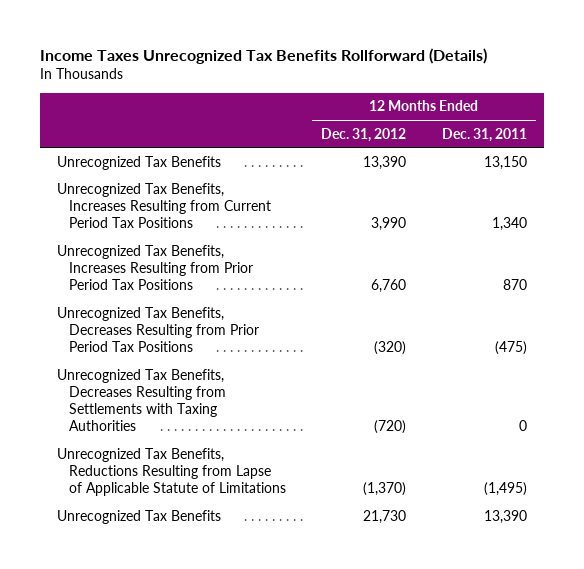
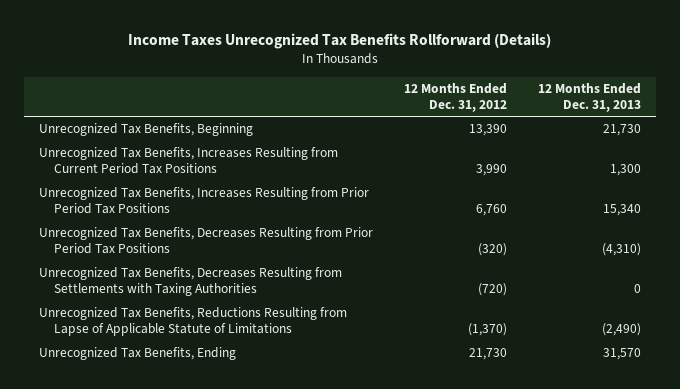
[441,127,527,142] Dec. 31, 2011 -> none
none -> [537,82,641,112] 12 Months Ended Dec. 31, 2013
[57,155,222,170] Unrecognized Tax Benefits -> [38,123,253,137] Unrecognized Tax Benefits, Beginning
[57,509,222,524] Unrecognized Tax Benefits -> [38,347,236,361] Unrecognized Tax Benefits, Ending

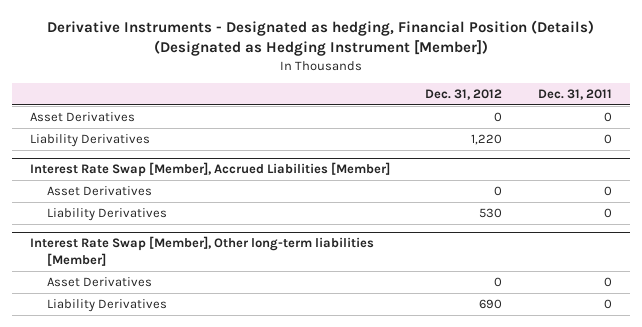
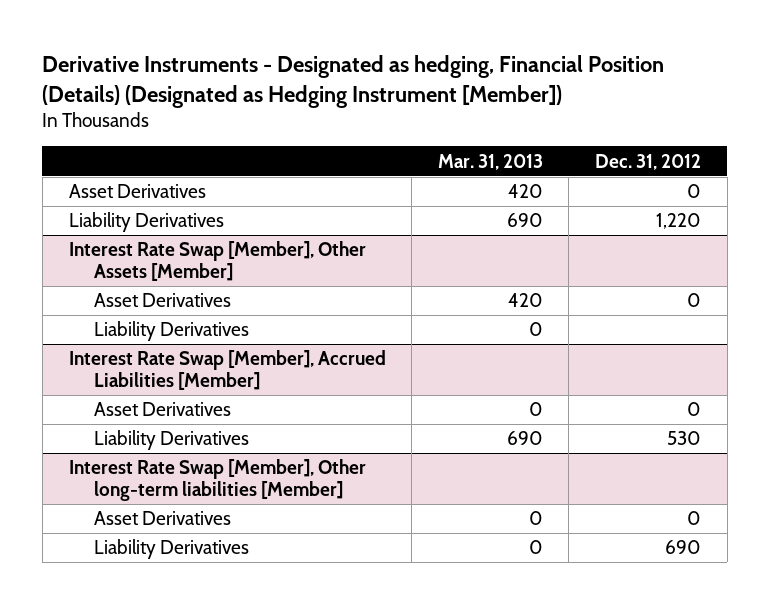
[537,88,612,100] Dec. 31, 2011 -> none
none -> [437,153,543,170] Mar. 31, 2013
none -> [68,241,366,282] Interest Rate Swap [Member], Other Assets [Member]
none -> [94,293,232,308] Asset Derivatives
none -> [94,321,250,342] Liability Derivatives

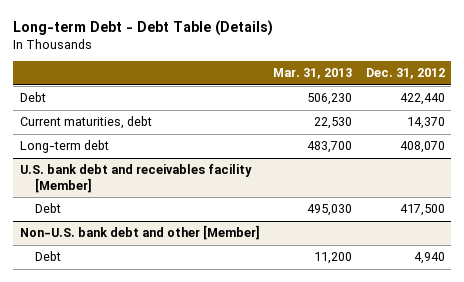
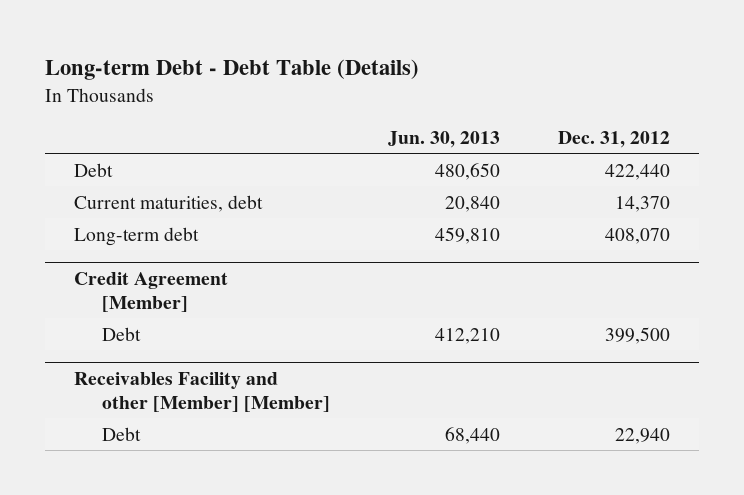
[273,68,353,80] Mar. 31, 2013 -> none
none -> [388,130,501,148] Jun. 30, 2013
[19,164,252,193] U.S. bank debt and receivables facility [Member] -> none
[19,225,260,241] Non-U.S. bank debt and other [Member] -> none
none -> [73,271,228,312] Credit Agreement [Member]
[399,204,445,217] 417,500 -> [605,326,671,344] 399,500
none -> [73,371,331,412] Receivables Facility and other [Member] [Member]
[413,252,445,265] 4,940 -> [615,427,671,444] 22,940

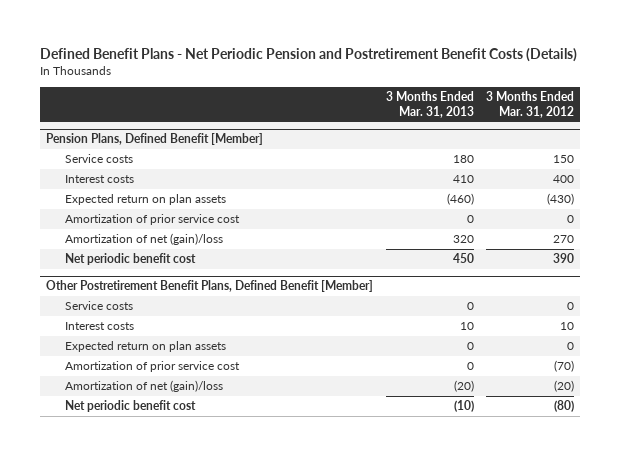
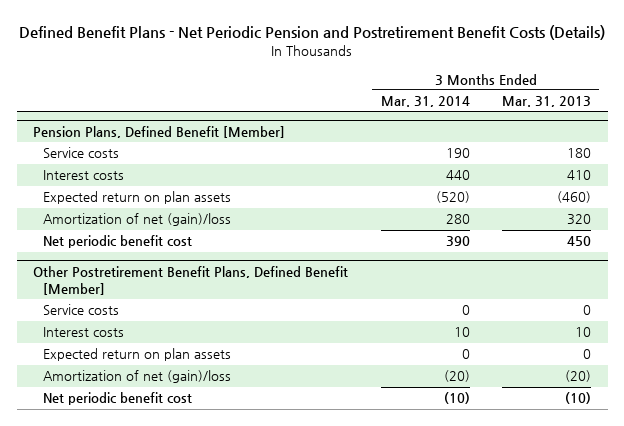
[485,91,574,118] 3 Months Ended Mar. 31, 2012 -> none
none -> [380,96,470,108] Mar. 31, 2014
[65,214,241,226] Amortization of prior service cost -> none
[65,361,241,373] Amortization of prior service cost -> none

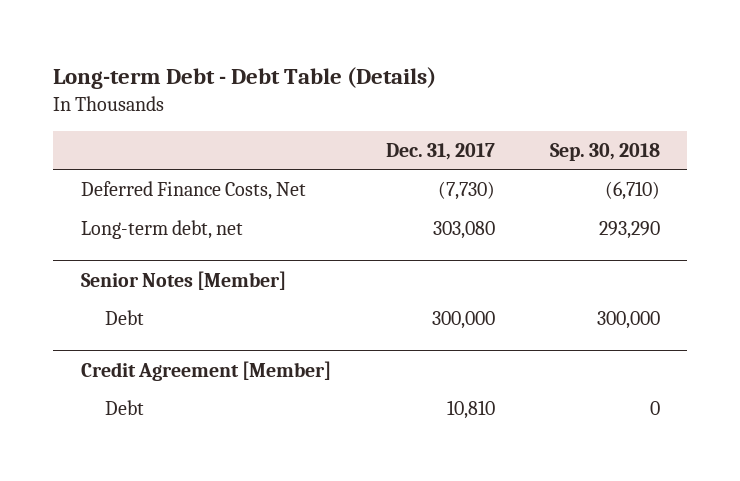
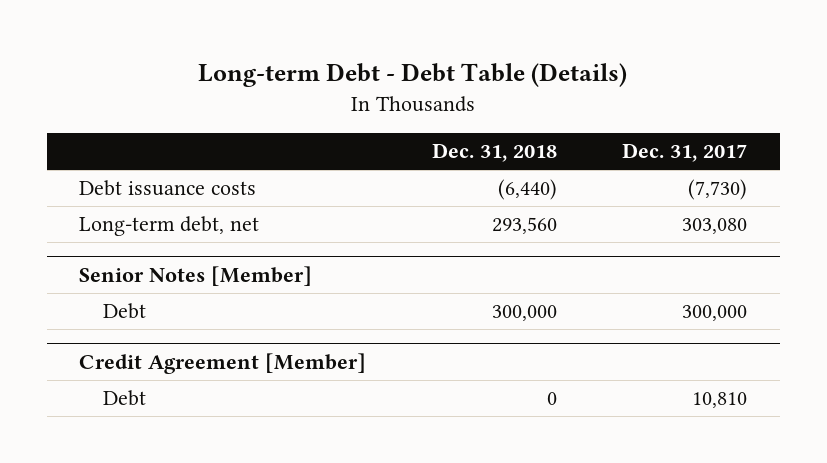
[549,142,660,161] Sep. 30, 2018 -> none
none -> [431,143,557,163] Dec. 31, 2018
[80,181,306,201] Deferred Finance Costs, Net -> [79,180,257,197] Debt issuance costs

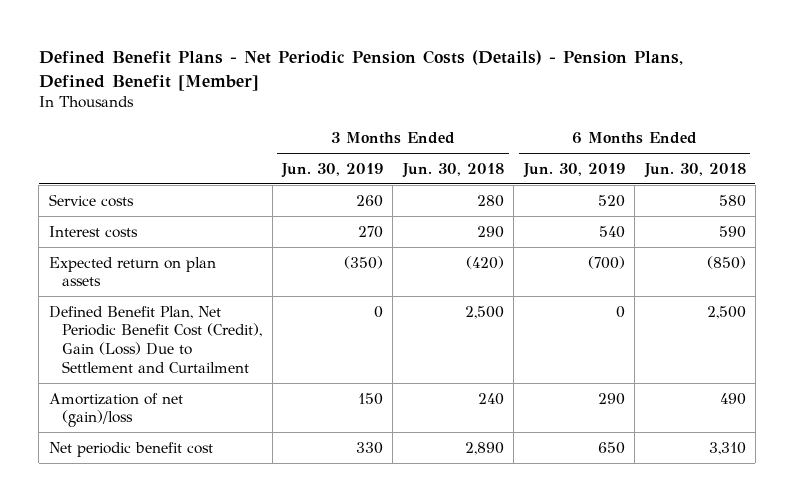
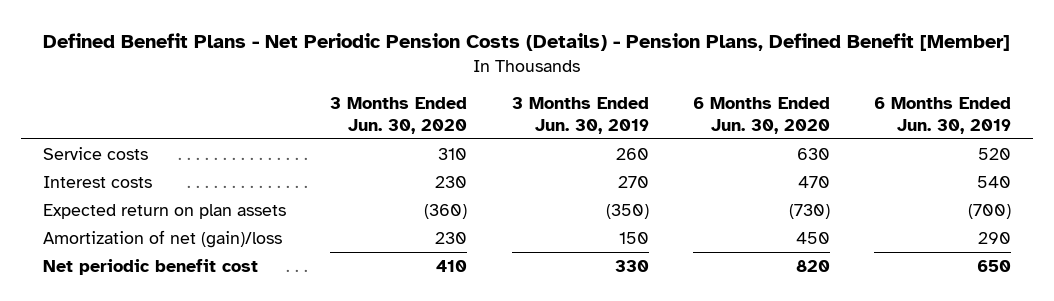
[401,162,504,178] Jun. 30, 2018 -> none
[643,162,746,178] Jun. 30, 2018 -> none
none -> [330,97,468,135] 3 Months Ended Jun. 30, 2020
none -> [692,97,830,135] 6 Months Ended Jun. 30, 2020
[48,305,263,373] Defined Benefit Plan, Net Periodic Benefit Cost (Credit), Gain (Loss) Due to Settlement and Curtailment -> none

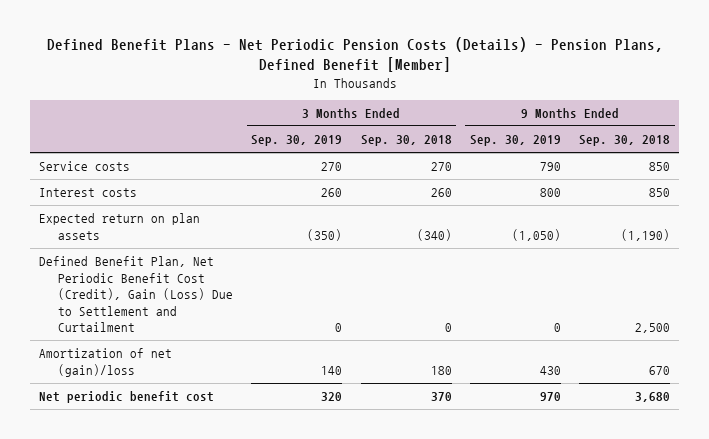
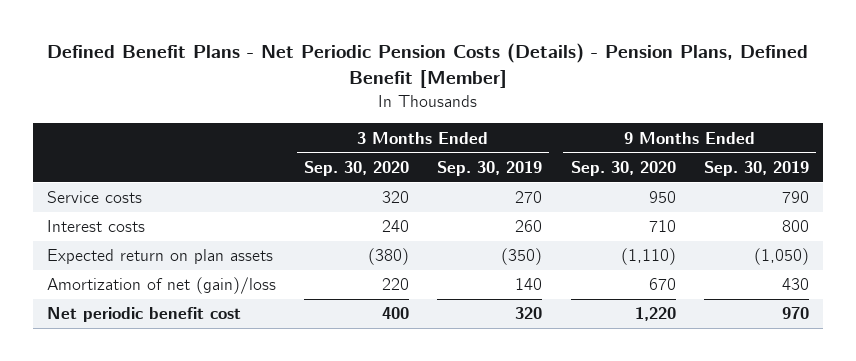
[360,135,452,147] Sep. 30, 2018 -> none
[579,135,671,147] Sep. 30, 2018 -> none
none -> [303,160,409,176] Sep. 30, 2020
none -> [570,160,676,176] Sep. 30, 2020
[38,256,233,333] Defined Benefit Plan, Net Periodic Benefit Cost (Credit), Gain (Loss) Due to Settlement and Curtailment -> none

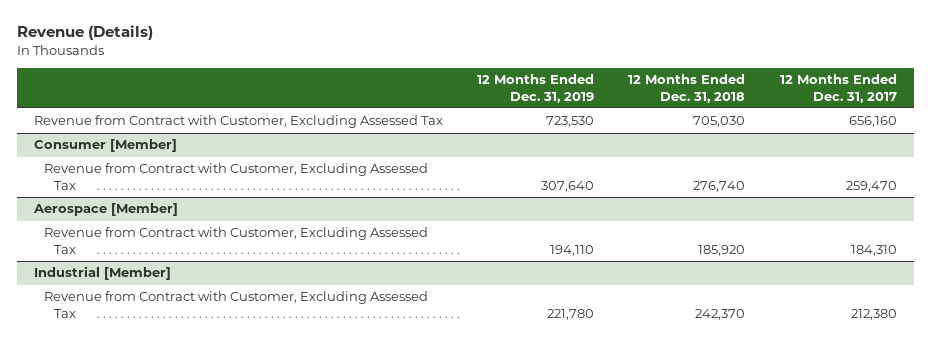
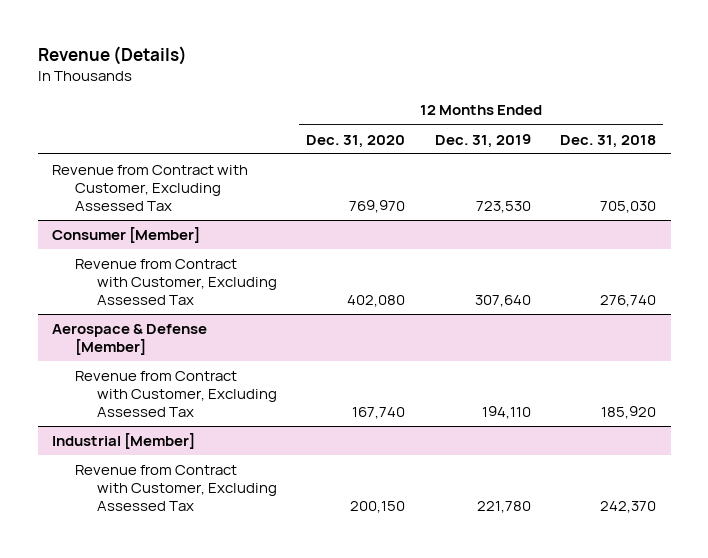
[779,74,897,103] 12 Months Ended Dec. 31, 2017 -> none
none -> [306,134,406,148] Dec. 31, 2020
[32,203,178,217] Aerospace [Member] -> [52,324,208,355] Aerospace & Defense [Member]

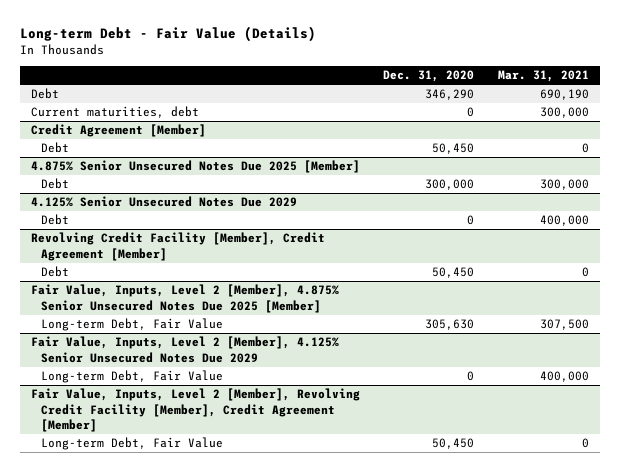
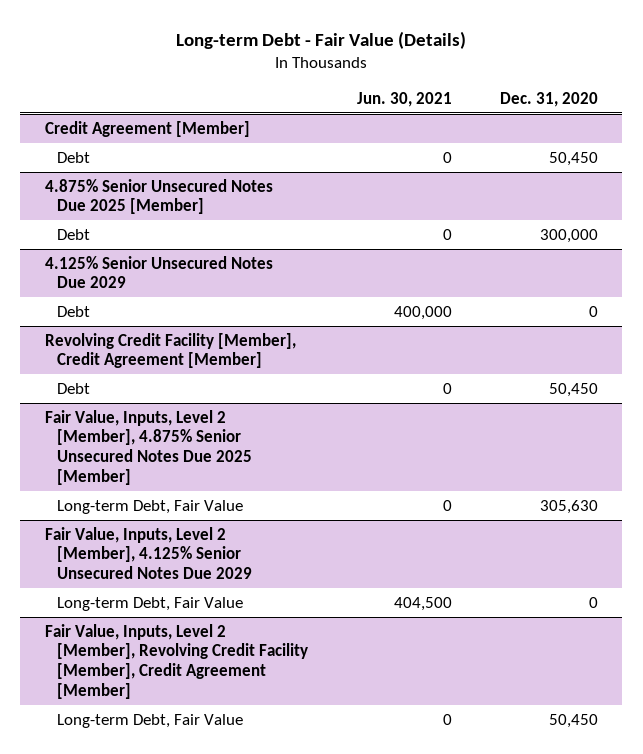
[497,70,589,83] Mar. 31, 2021 -> none
none -> [356,91,452,107] Jun. 30, 2021
[31,88,60,100] Debt -> none
[31,106,200,119] Current maturities, debt -> none

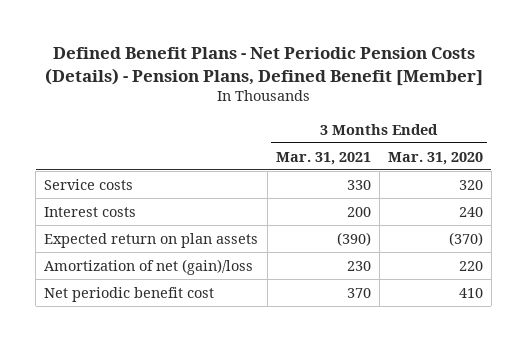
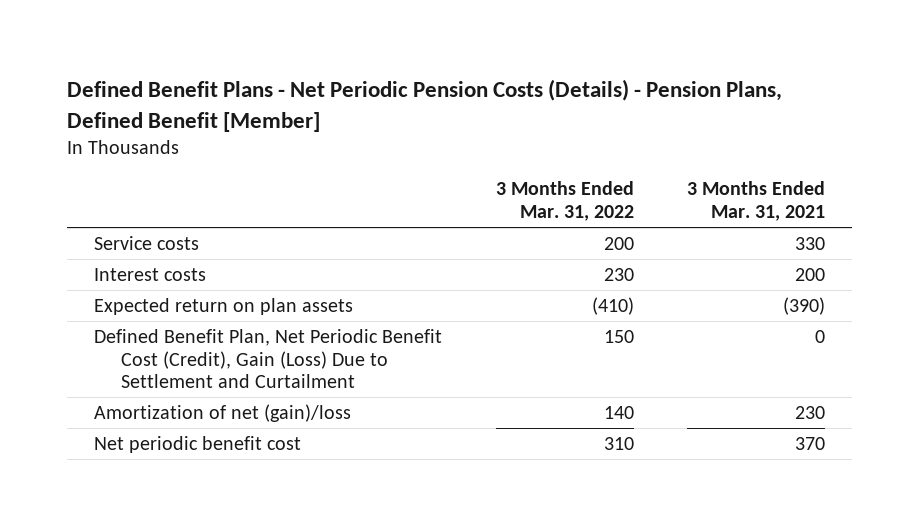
[387,151,483,165] Mar. 31, 2020 -> none
none -> [495,181,634,222] 3 Months Ended Mar. 31, 2022
none -> [94,328,443,389] Defined Benefit Plan, Net Periodic Benefit Cost (Credit), Gain (Loss) Due to Settlement and Curtailment

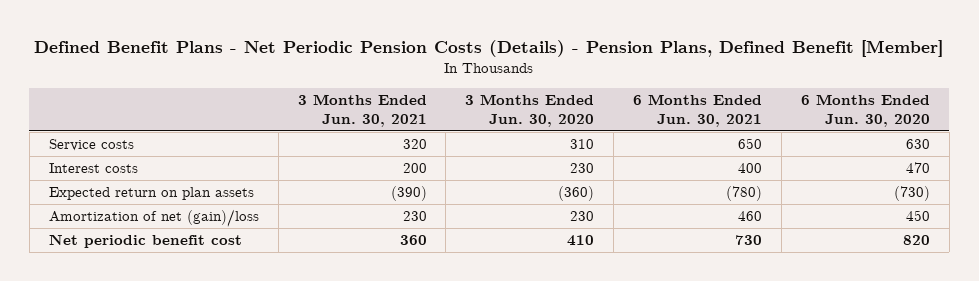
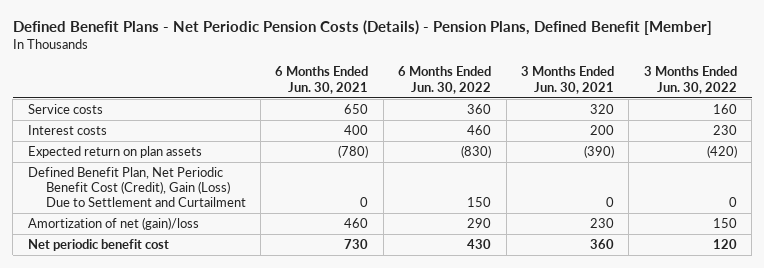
[465,94,595,127] 3 Months Ended Jun. 30, 2020 -> none
[800,94,930,127] 6 Months Ended Jun. 30, 2020 -> none
none -> [398,66,492,94] 6 Months Ended Jun. 30, 2022
none -> [643,66,737,94] 3 Months Ended Jun. 30, 2022
none -> [27,166,246,208] Defined Benefit Plan, Net Periodic Benefit Cost (Credit), Gain (Loss) Due to Settlement and Curtailment

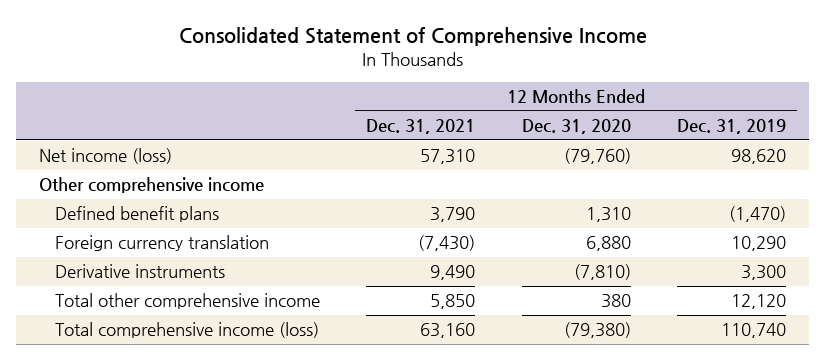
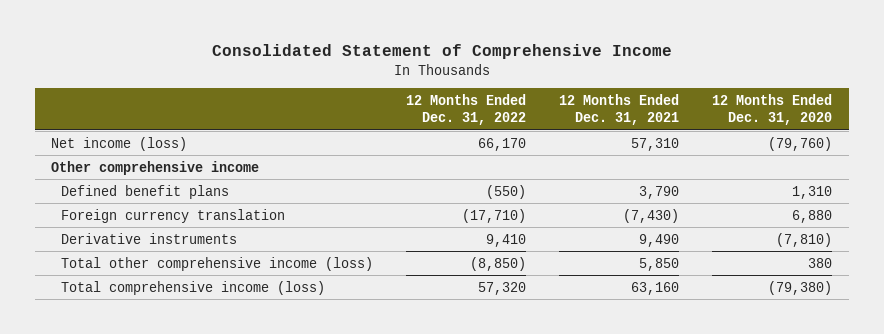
[676,119,786,135] Dec. 31, 2019 -> none
none -> [406,93,527,126] 12 Months Ended Dec. 31, 2022
[54,293,320,310] Total other comprehensive income -> [61,256,374,271] Total other comprehensive income (loss)

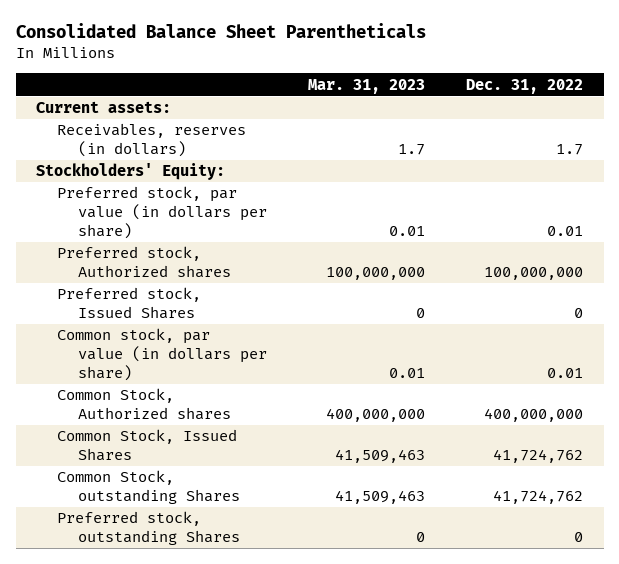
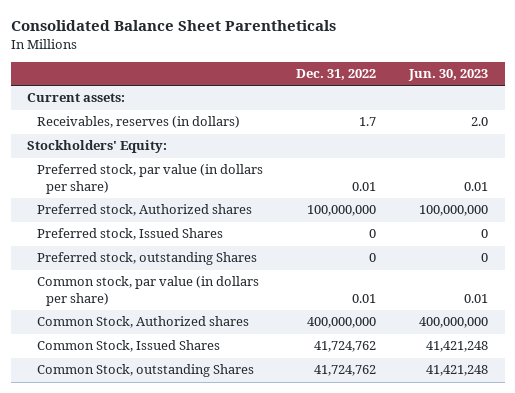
[308,78,426,94] Mar. 31, 2023 -> none
none -> [408,69,489,82] Jun. 30, 2023
[57,511,241,546] Preferred stock, outstanding Shares -> [36,252,257,266] Preferred stock, outstanding Shares

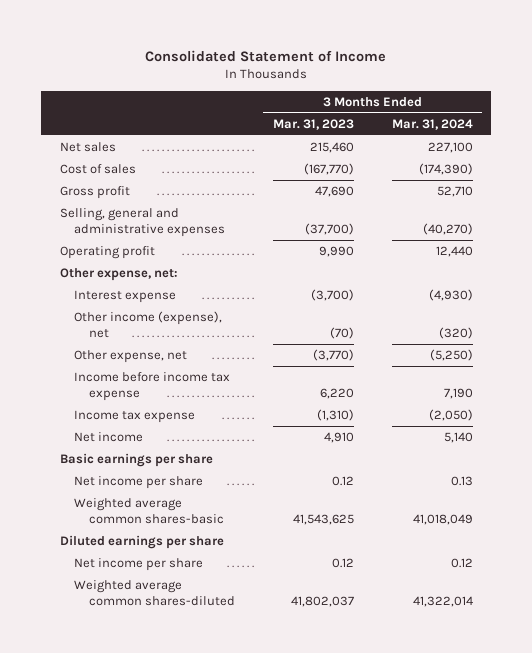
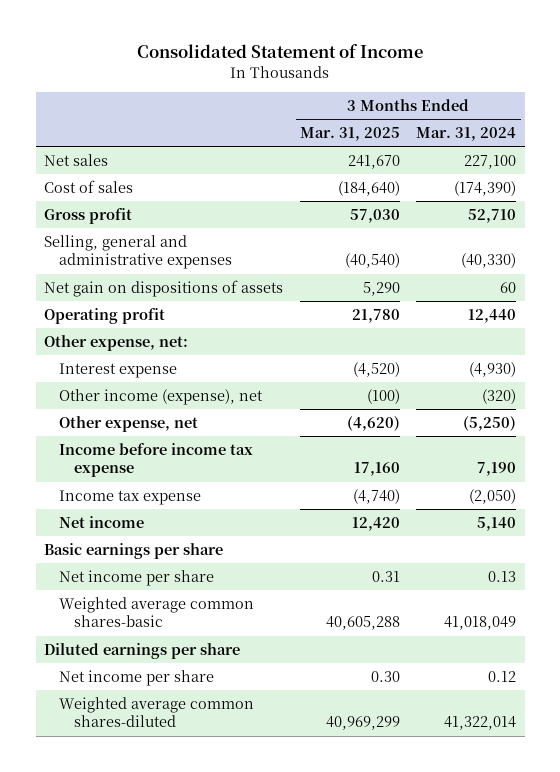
[272,119,354,131] Mar. 31, 2023 -> none
none -> [299,127,400,142] Mar. 31, 2025
[422,222,473,235] (40,270) -> [461,253,517,269] (40,330)
none -> [44,279,284,297] Net gain on dispositions of assets

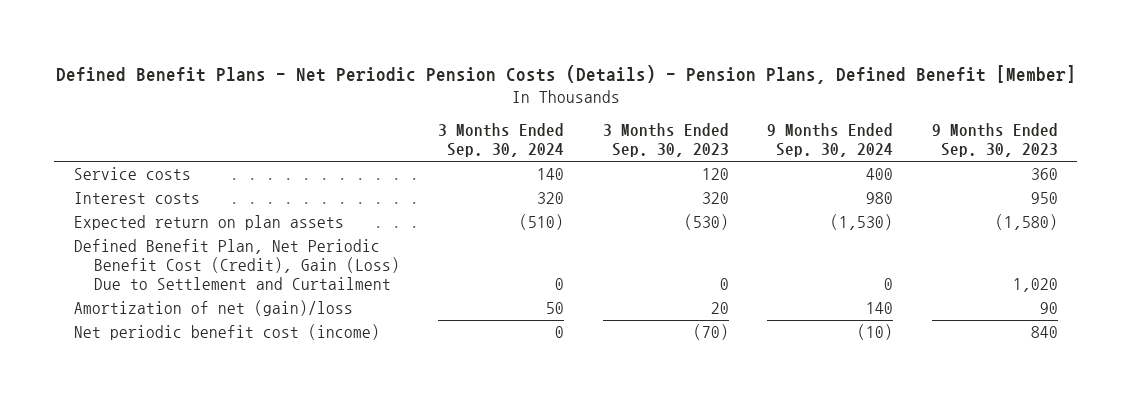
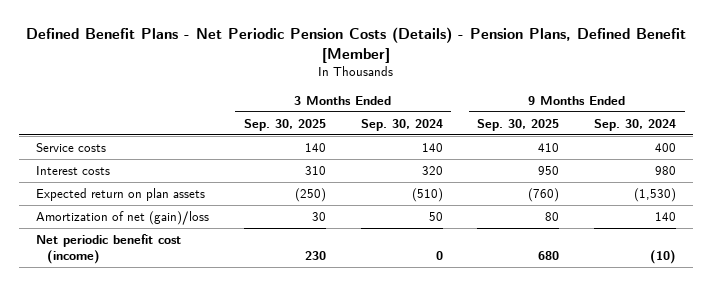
[602,123,729,158] 3 Months Ended Sep. 30, 2023 -> none
[931,123,1058,158] 9 Months Ended Sep. 30, 2023 -> none
none -> [243,118,326,131] Sep. 30, 2025
none -> [477,118,560,131] Sep. 30, 2025
[73,239,400,291] Defined Benefit Plan, Net Periodic Benefit Cost (Credit), Gain (Loss) Due to Settlement and Curtailment -> none

